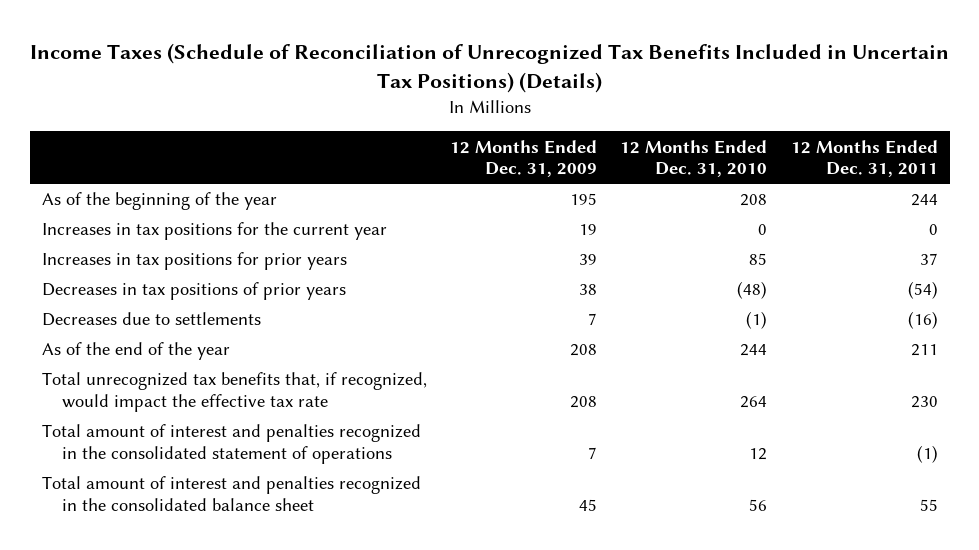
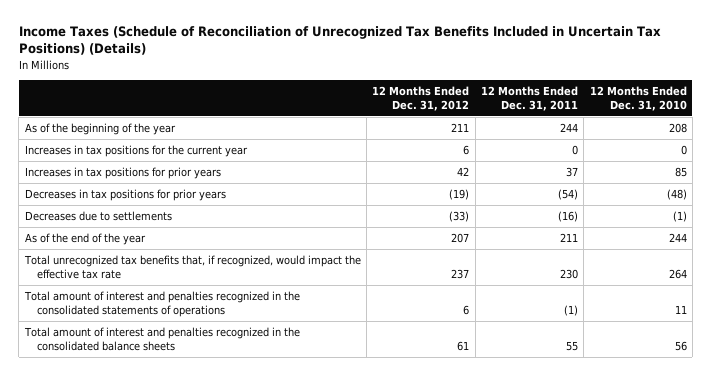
[449,139,597,178] 12 Months Ended Dec. 31, 2009 -> none
none -> [372,85,470,111] 12 Months Ended Dec. 31, 2012
[41,282,346,301] Decreases in tax positions of prior years -> [24,189,226,202] Decreases in tax positions for prior years
[41,424,421,464] Total amount of interest and penalties recognized in the consolidated statement of operations -> [23,291,300,317] Total amount of interest and penalties recognized in the consolidated statements of operations
[749,447,768,460] 12 -> [674,304,687,314] 11
[41,476,421,511] Total amount of interest and penalties recognized in the consolidated balance sheet -> [23,327,300,351] Total amount of interest and penalties recognized in the consolidated balance sheets

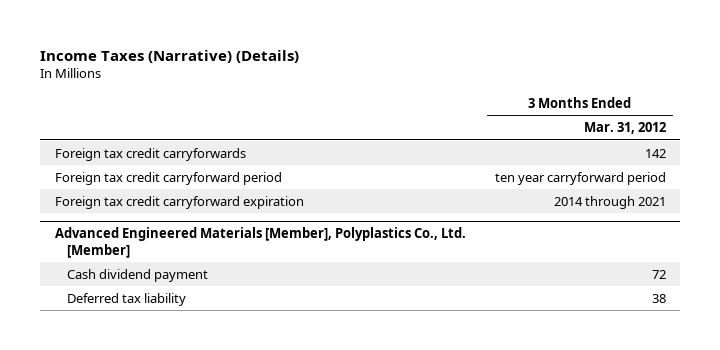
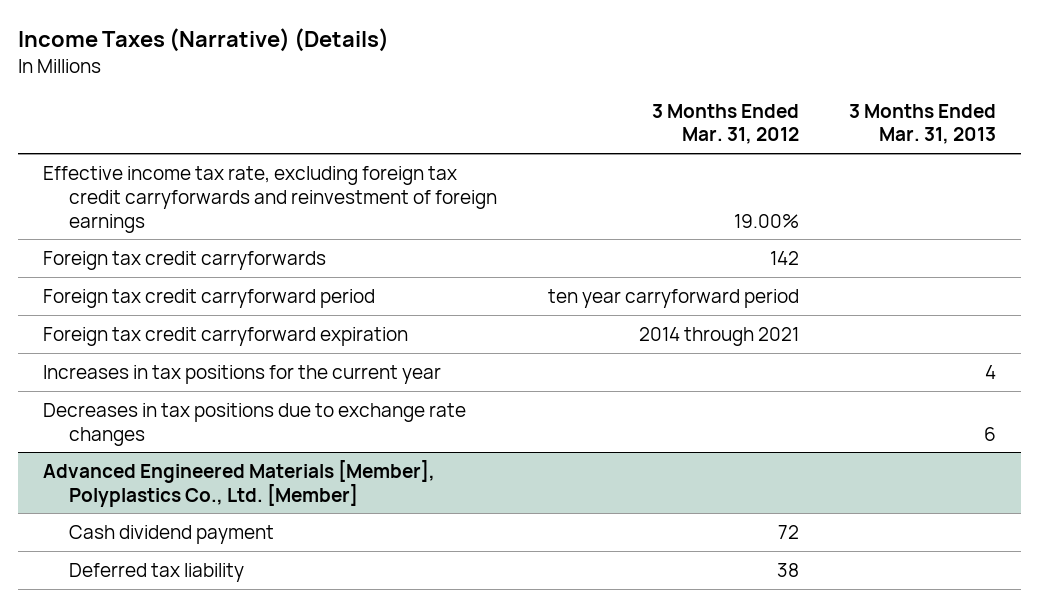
none -> [848,103,996,145] 3 Months Ended Mar. 31, 2013
none -> [42,165,498,233] Effective income tax rate, excluding foreign tax credit carryforwards and reinvestment of foreign earnings
none -> [42,364,441,384] Increases in tax positions for the current year
none -> [42,402,466,446] Decreases in tax positions due to exchange rate changes

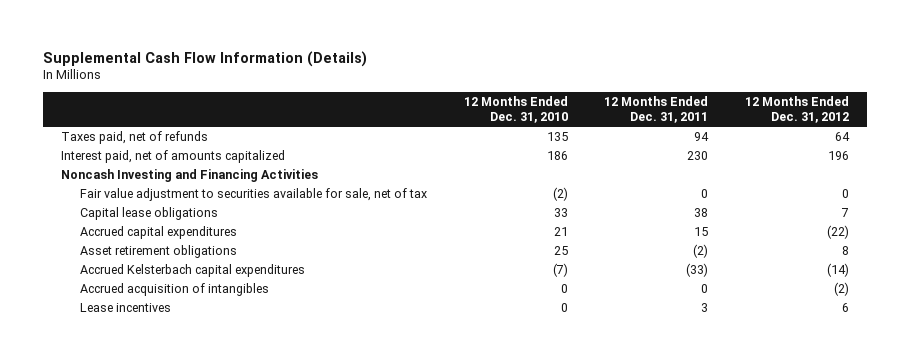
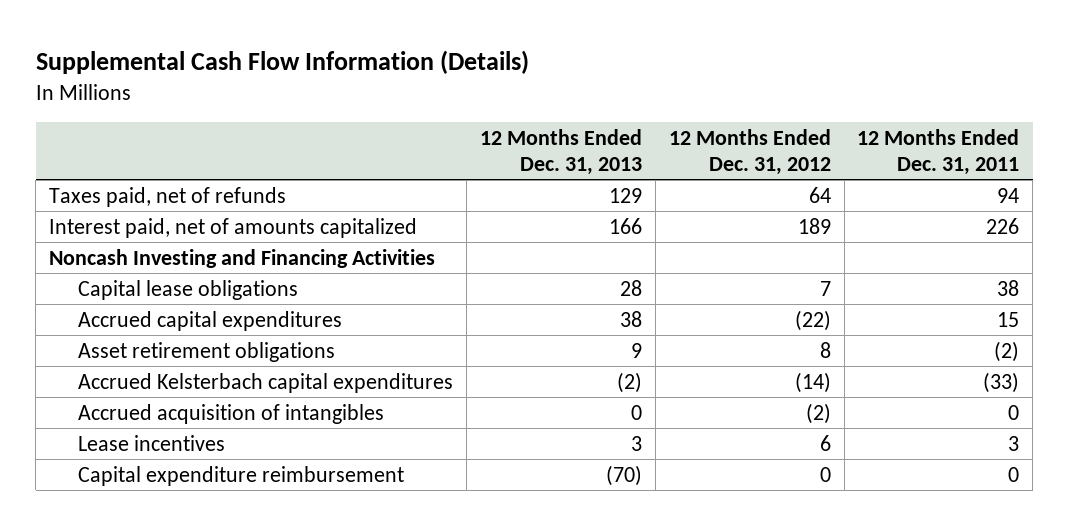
[463,95,568,124] 12 Months Ended Dec. 31, 2010 -> none
none -> [480,128,643,175] 12 Months Ended Dec. 31, 2013
[687,150,709,160] 230 -> [986,217,1020,234] 226
[827,150,849,160] 196 -> [797,217,831,234] 189
[80,187,428,201] Fair value adjustment to securities available for sale, net of tax -> none
none -> [78,465,405,486] Capital expenditure reimbursement

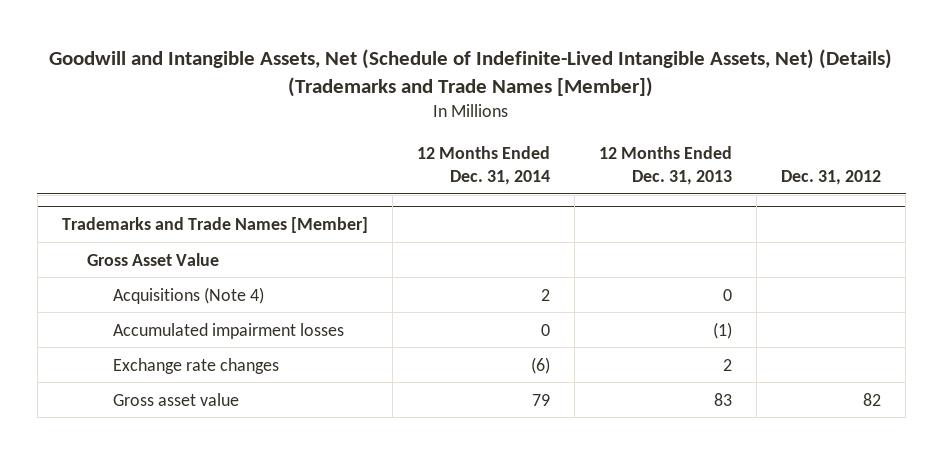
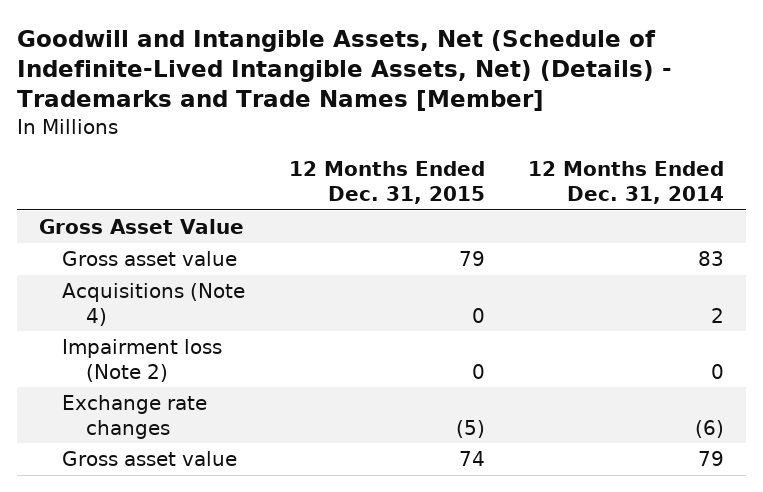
[49,49,893,97] Goodwill and Intangible Assets, Net (Schedule of Indefinite-Lived Intangible Assets, Net) (Details) (Trademarks and Trade Names [Member]) -> [16,30,672,112] Goodwill and Intangible Assets, Net (Schedule of Indefinite-Lived Intangible Assets, Net) (Details) - Trademarks and Trade Names [Member]
[598,145,732,186] 12 Months Ended Dec. 31, 2013 -> none
[781,170,882,186] Dec. 31, 2012 -> none
none -> [288,161,485,204] 12 Months Ended Dec. 31, 2015
[61,217,368,234] Trademarks and Trade Names [Member] -> none
none -> [62,250,238,266] Gross asset value
[112,322,344,339] Accumulated impairment losses -> [62,338,223,382] Impairment loss (Note 2)

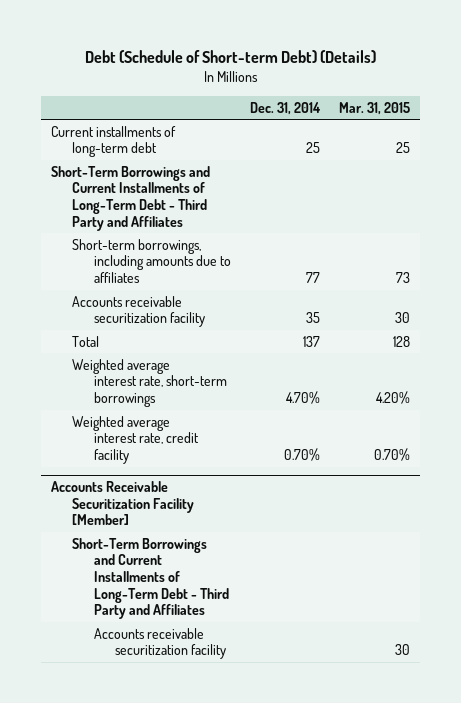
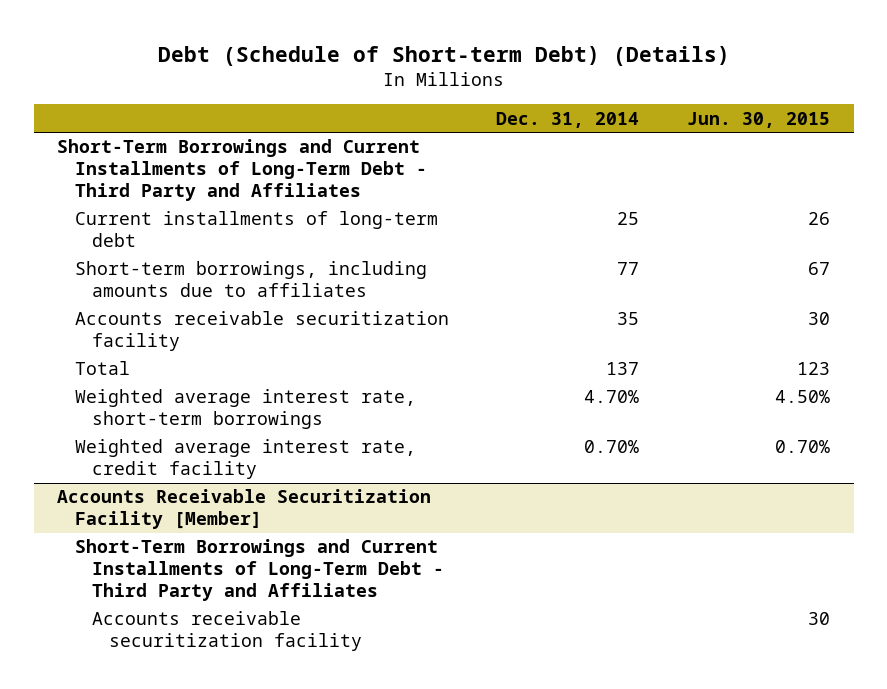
[339,101,411,115] Mar. 31, 2015 -> none
none -> [687,111,831,128] Jun. 30, 2015
[51,125,177,158] Current installments of long-term debt -> [74,211,438,248] Current installments of long-term debt

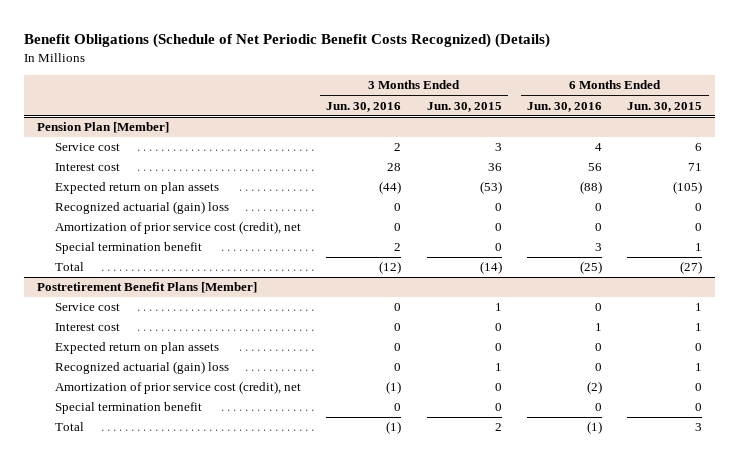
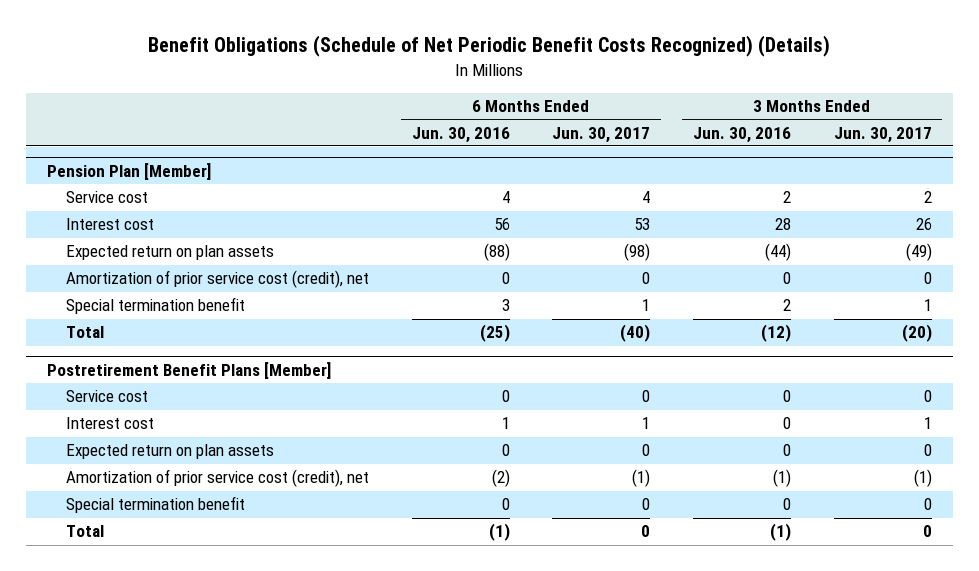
[426,101,502,112] Jun. 30, 2015 -> none
[627,101,703,112] Jun. 30, 2015 -> none
none -> [552,126,651,143] Jun. 30, 2017
none -> [833,126,932,143] Jun. 30, 2017
[54,201,229,215] Recognized actuarial (gain) loss -> none
[54,361,229,375] Recognized actuarial (gain) loss -> none

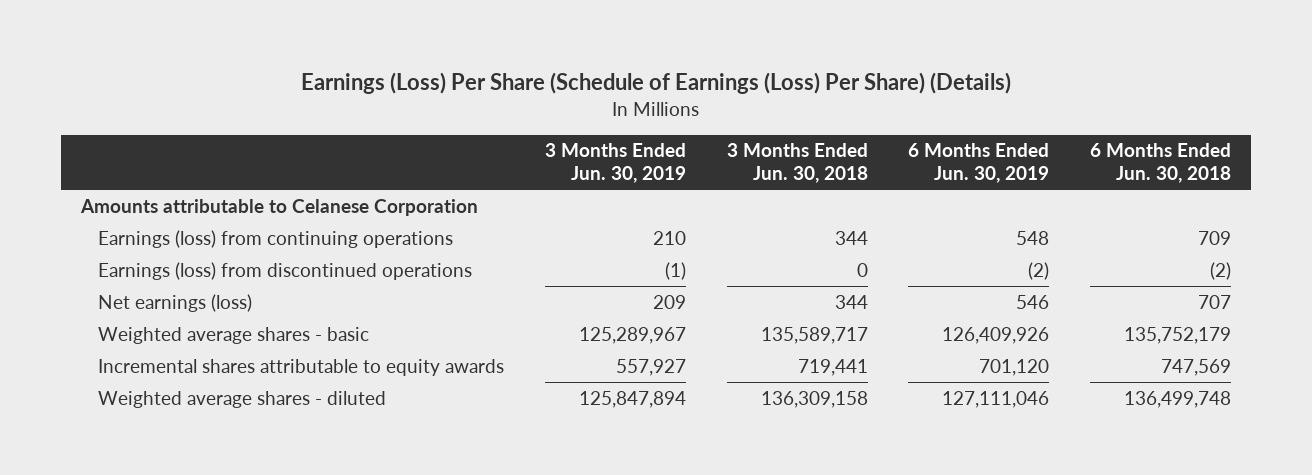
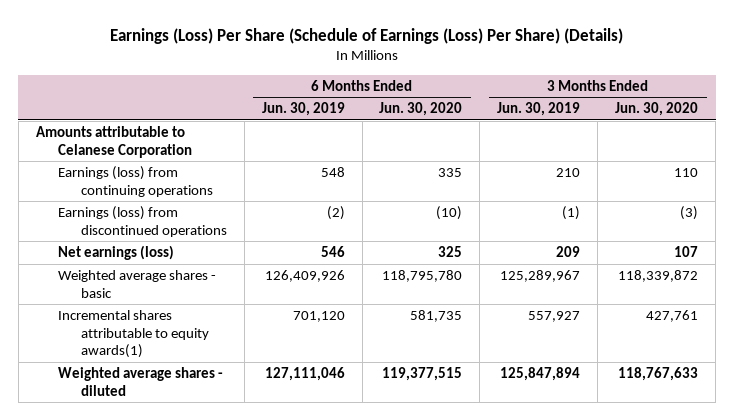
[726,143,868,184] 3 Months Ended Jun. 30, 2018 -> none
[1089,143,1231,184] 6 Months Ended Jun. 30, 2018 -> none
none -> [379,102,463,117] Jun. 30, 2020
none -> [615,102,699,117] Jun. 30, 2020
[98,358,505,376] Incremental shares attributable to equity awards -> [58,310,209,359] Incremental shares attributable to equity awards(1)

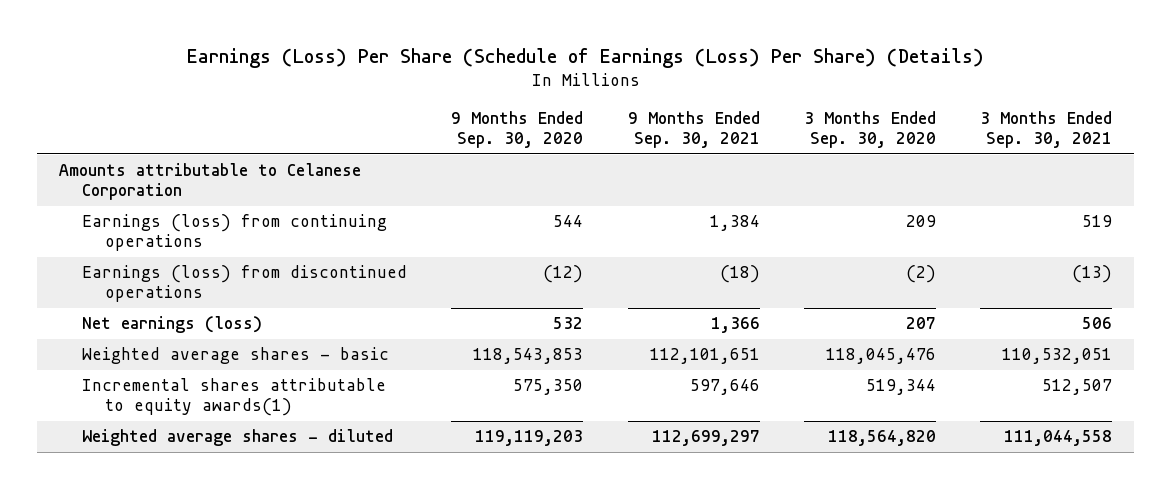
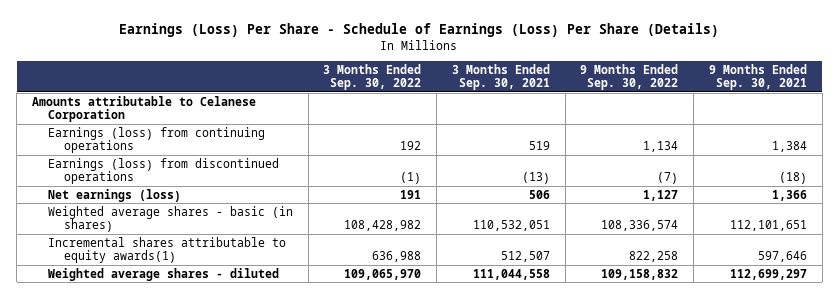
[186,48,984,69] Earnings (Loss) Per Share (Schedule of Earnings (Loss) Per Share) (Details) -> [119,23,720,38] Earnings (Loss) Per Share - Schedule of Earnings (Loss) Per Share (Details)
[451,111,584,149] 9 Months Ended Sep. 30, 2020 -> none
[803,111,936,149] 3 Months Ended Sep. 30, 2020 -> none
none -> [323,64,422,91] 3 Months Ended Sep. 30, 2022
none -> [580,64,679,91] 9 Months Ended Sep. 30, 2022
[82,347,390,365] Weighted average shares - basic -> [48,205,294,233] Weighted average shares - basic (in shares)

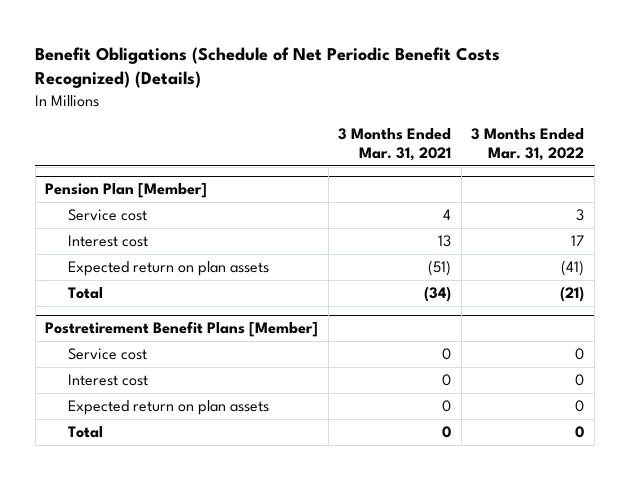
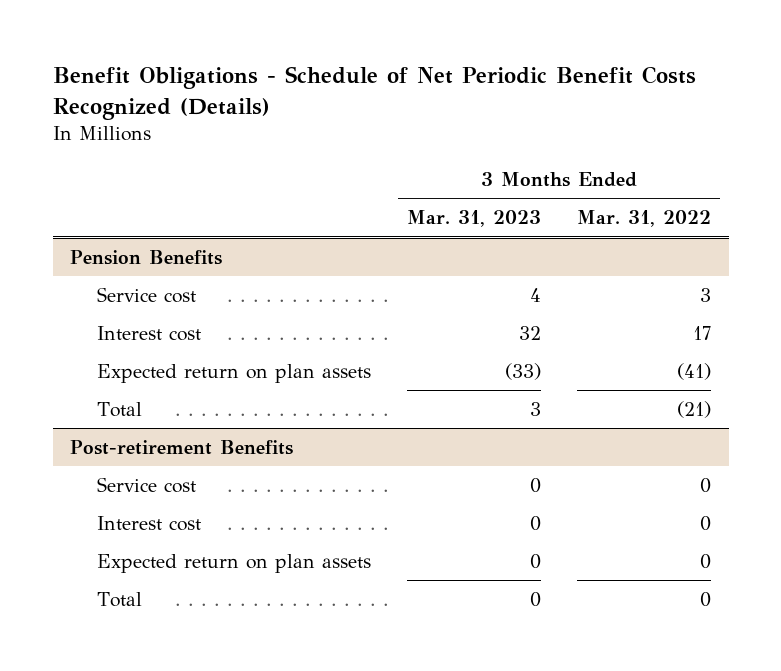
[35,46,501,89] Benefit Obligations (Schedule of Net Periodic Benefit Costs Recognized) (Details) -> [52,66,696,120] Benefit Obligations - Schedule of Net Periodic Benefit Costs Recognized (Details)
[338,128,452,161] 3 Months Ended Mar. 31, 2021 -> none
none -> [406,210,541,228] Mar. 31, 2023
[45,183,208,199] Pension Plan [Member] -> [70,249,223,265] Pension Benefits
[45,321,319,338] Postretirement Benefit Plans [Member] -> [70,439,294,455] Post-retirement Benefits

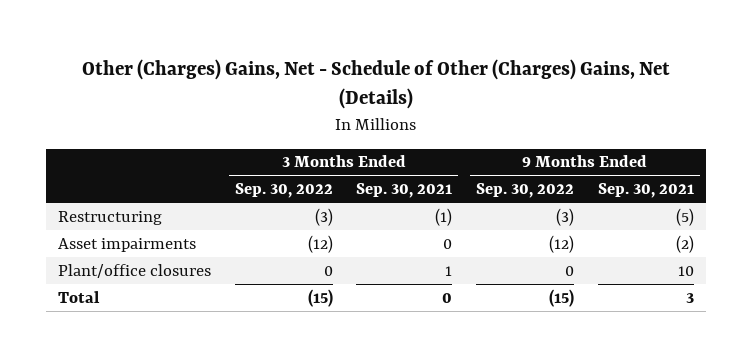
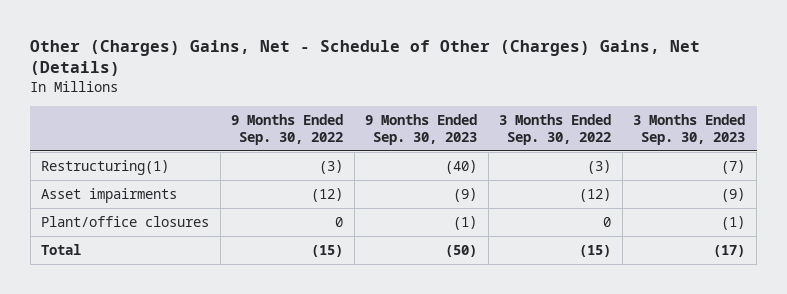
[356,183,453,199] Sep. 30, 2021 -> none
[598,183,695,199] Sep. 30, 2021 -> none
none -> [365,113,478,145] 9 Months Ended Sep. 30, 2023
none -> [633,113,746,145] 3 Months Ended Sep. 30, 2023
[57,210,162,225] Restructuring -> [41,159,170,175] Restructuring(1)

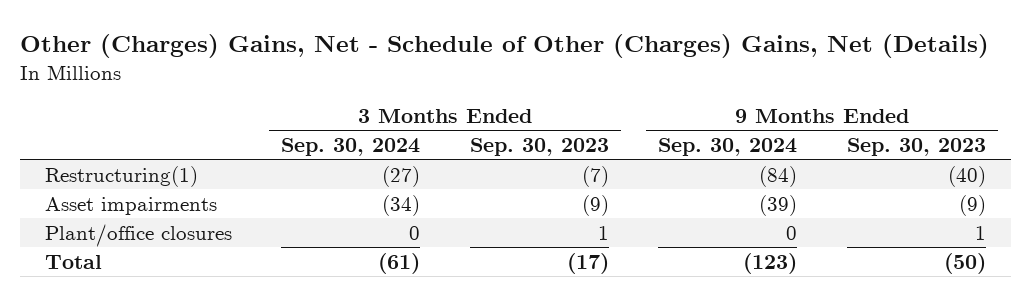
[231,113,344,145] 9 Months Ended Sep. 30, 2022 -> none
[499,113,612,145] 3 Months Ended Sep. 30, 2022 -> none
none -> [281,137,421,156] Sep. 30, 2024
none -> [658,137,798,156] Sep. 30, 2024
[453,215,478,230] (1) -> [975,225,987,240] 1
[721,215,746,230] (1) -> [597,225,609,240] 1

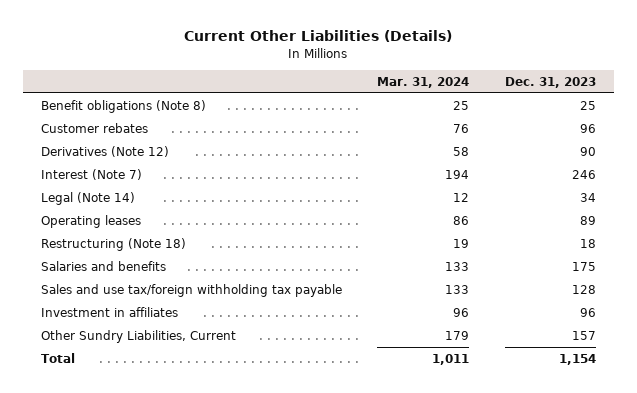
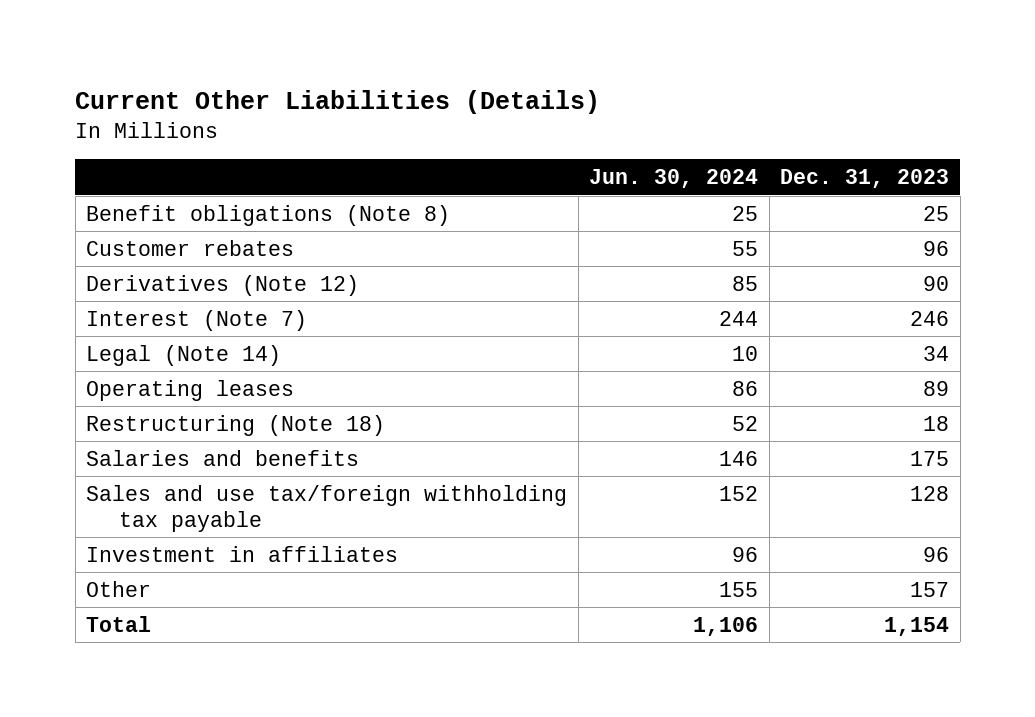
[377,76,470,88] Mar. 31, 2024 -> none
none -> [589,169,759,189] Jun. 30, 2024
[40,329,236,343] Other Sundry Liabilities, Current -> [86,580,152,597] Other

